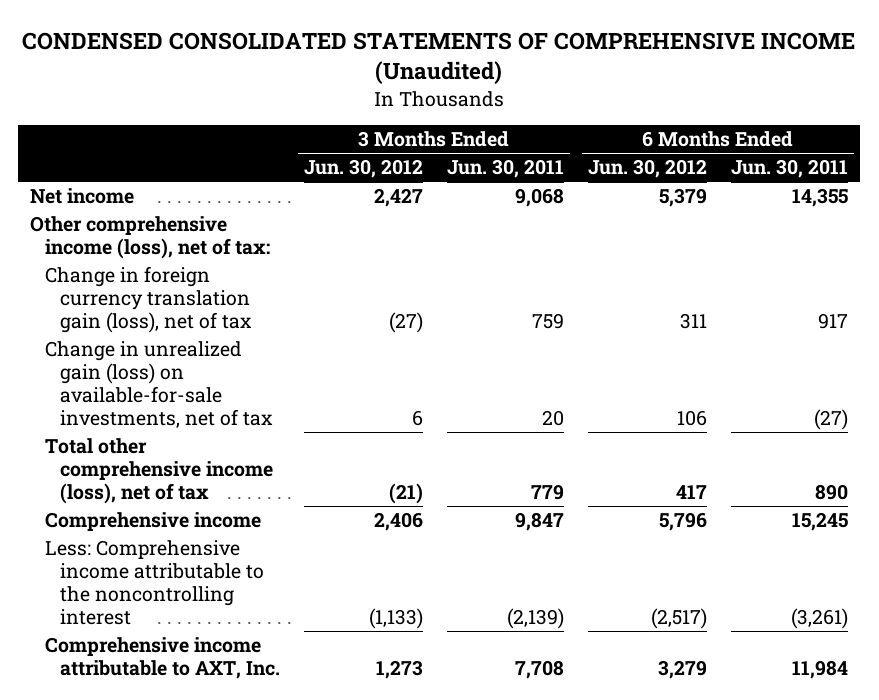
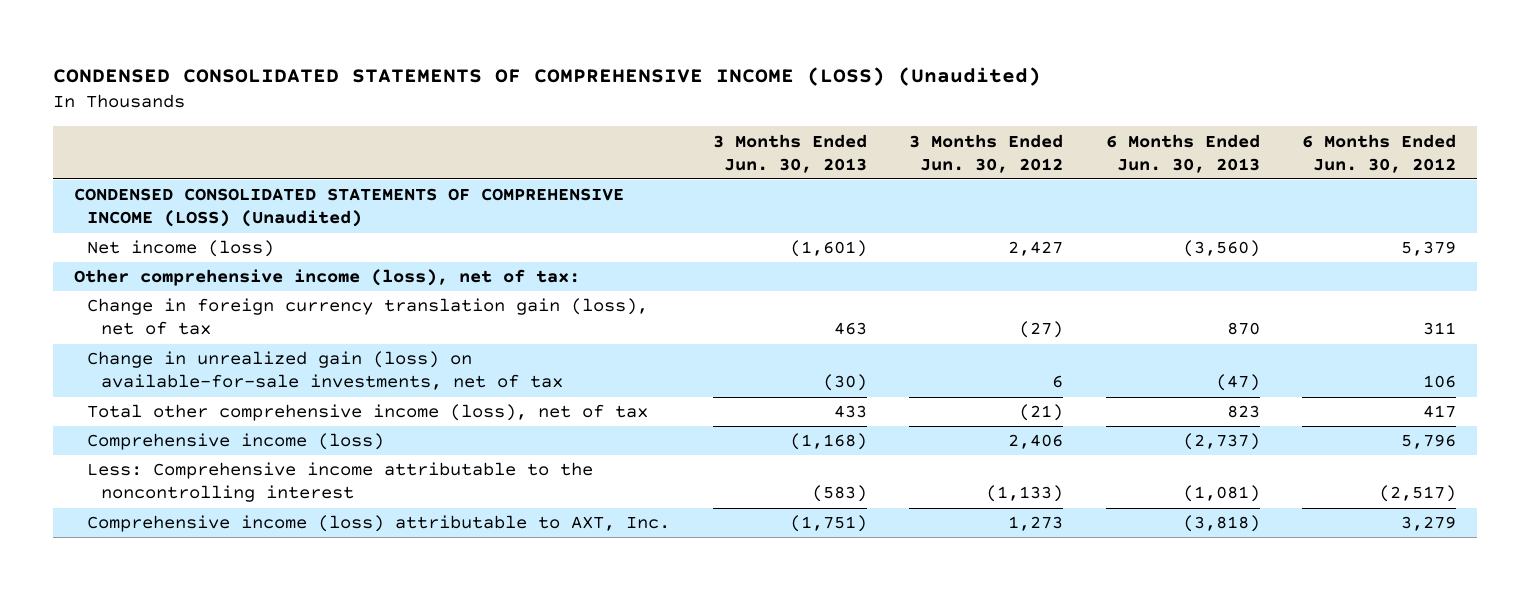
[22,31,856,85] CONDENSED CONSOLIDATED STATEMENTS OF COMPREHENSIVE INCOME (Unaudited) -> [52,67,1041,87] CONDENSED CONSOLIDATED STATEMENTS OF COMPREHENSIVE INCOME (LOSS) (Unaudited)
[447,159,565,179] Jun. 30, 2011 -> none
[731,159,849,179] Jun. 30, 2011 -> none
none -> [712,133,867,173] 3 Months Ended Jun. 30, 2013
none -> [1105,133,1260,173] 6 Months Ended Jun. 30, 2013
none -> [73,188,624,228] CONDENSED CONSOLIDATED STATEMENTS OF COMPREHENSIVE INCOME (LOSS) (Unaudited)
[30,188,135,205] Net income -> [87,240,275,258] Net income (loss)
[45,512,262,532] Comprehensive income -> [87,433,385,451] Comprehensive income (loss)
[45,637,281,679] Comprehensive income attributable to AXT, Inc. -> [87,515,671,533] Comprehensive income (loss) attributable to AXT, Inc.

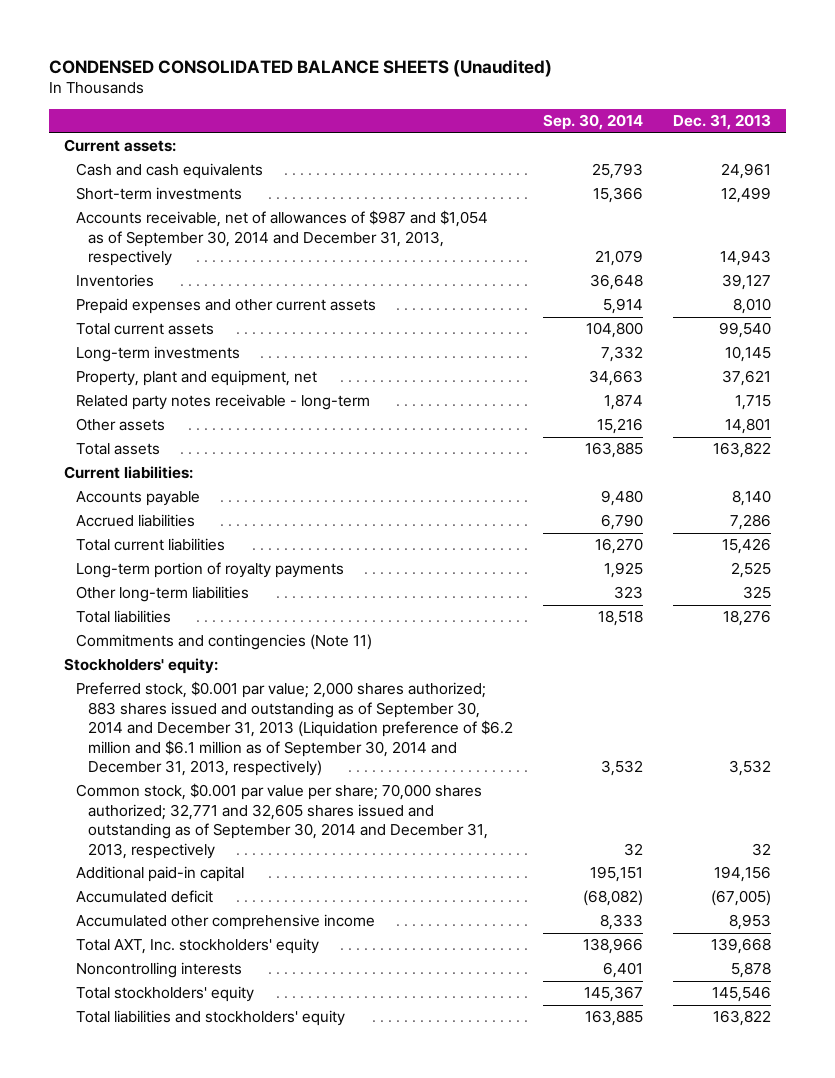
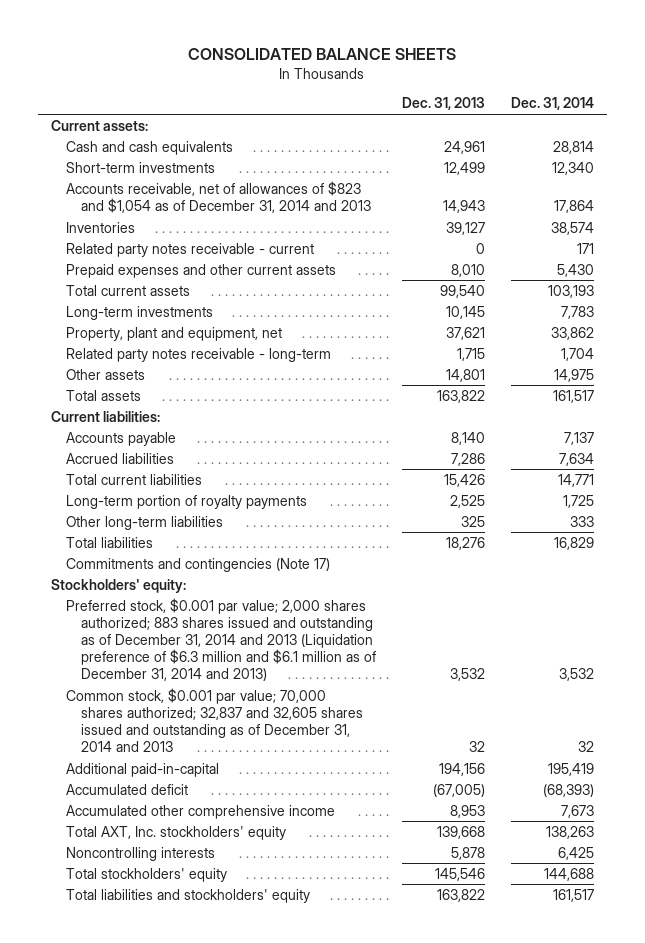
[48,58,552,77] CONDENSED CONSOLIDATED BALANCE SHEETS (Unaudited) -> [188,47,457,60] CONSOLIDATED BALANCE SHEETS
[542,114,643,131] Sep. 30, 2014 -> none
none -> [510,97,594,111] Dec. 31, 2014
[75,210,488,267] Accounts receivable, net of allowances of $987 and $1,054 as of September 30, 2014 and December 31, 2013, respectively -> [65,180,371,213] Accounts receivable, net of allowances of $823 and $1,054 as of December 31, 2014 and 2013
none -> [65,242,314,257] Related party notes receivable - current
[75,634,372,651] Commitments and contingencies (Note 11) -> [65,557,330,572] Commitments and contingencies (Note 17)
[75,681,513,777] Preferred stock, $0.001 par value; 2,000 shares authorized; 883 shares issued and outstanding as of September 30, 2014 and December 31, 2013 (Liquidation preference of $6.2 million and $6.1 million as of September 30, 2014 and December 31, 2013, respectively) -> [65,597,376,682] Preferred stock, $0.001 par value; 2,000 shares authorized; 883 shares issued and outstanding as of December 31, 2014 and 2013 (Liquidation preference of $6.3 million and $6.1 million as of December 31, 2014 and 2013)
[75,783,488,859] Common stock, $0.001 par value per share; 70,000 shares authorized; 32,771 and 32,605 shares issued and outstanding as of September 30, 2014 and December 31, 2013, respectively -> [65,687,363,752] Common stock, $0.001 par value; 70,000 shares authorized; 32,837 and 32,605 shares issued and outstanding as of December 31, 2014 and 2013
[75,866,244,883] Additional paid-in capital -> [65,762,219,777] Additional paid-in-capital

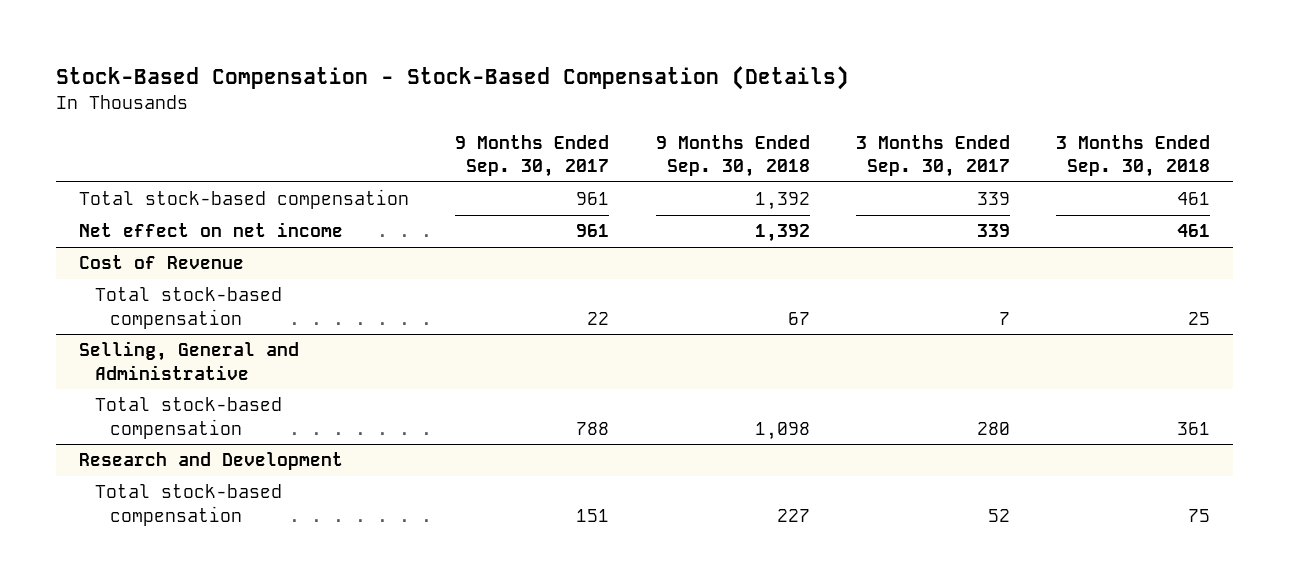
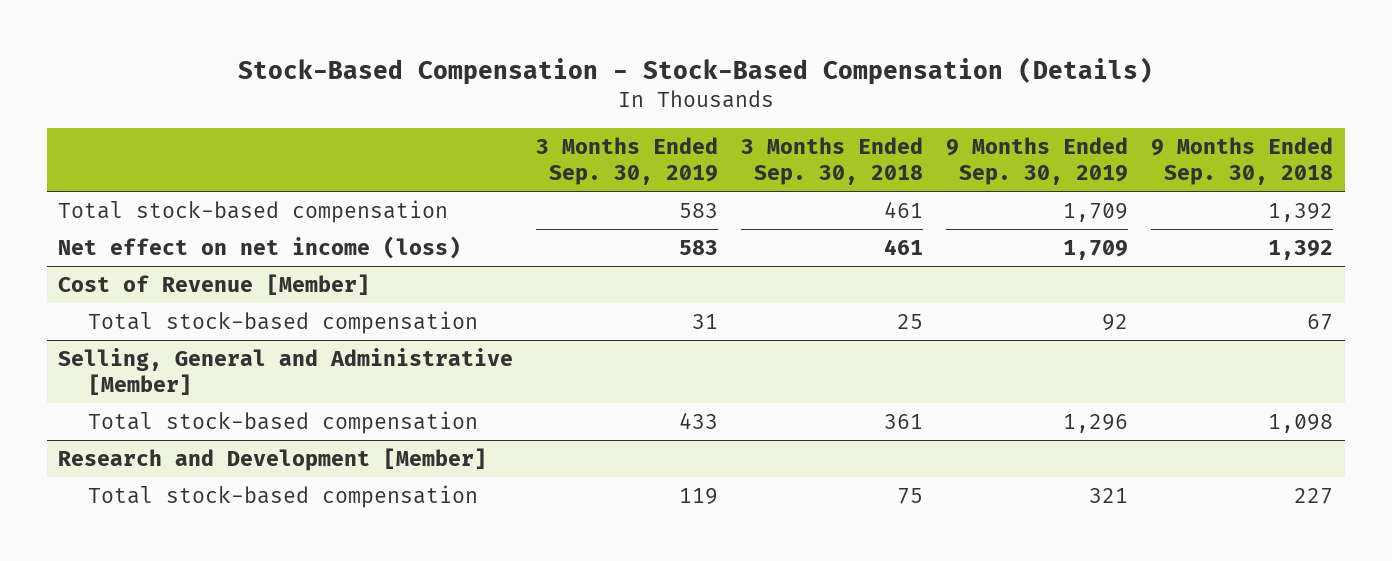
[455,134,610,178] 9 Months Ended Sep. 30, 2017 -> none
[855,134,1010,178] 3 Months Ended Sep. 30, 2017 -> none
none -> [536,136,719,185] 3 Months Ended Sep. 30, 2019
none -> [946,136,1129,185] 9 Months Ended Sep. 30, 2019
[79,222,344,238] Net effect on net income -> [58,235,462,259] Net effect on net income (loss)
[79,255,245,270] Cost of Revenue -> [58,273,371,295] Cost of Revenue [Member]
[79,341,300,380] Selling, General and Administrative -> [58,347,514,395] Selling, General and Administrative [Member]
[79,452,344,471] Research and Development -> [58,447,488,471] Research and Development [Member]

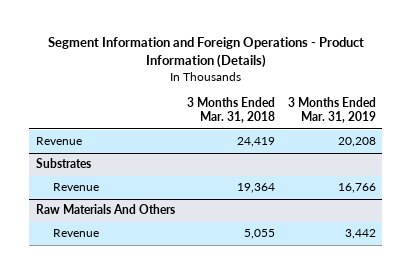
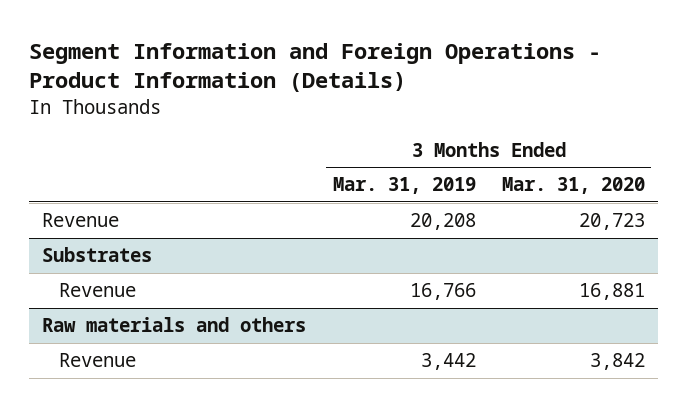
[187,97,276,124] 3 Months Ended Mar. 31, 2018 -> none
none -> [501,177,645,195] Mar. 31, 2020
[35,204,175,215] Raw Materials And Others -> [42,317,307,333] Raw materials and others

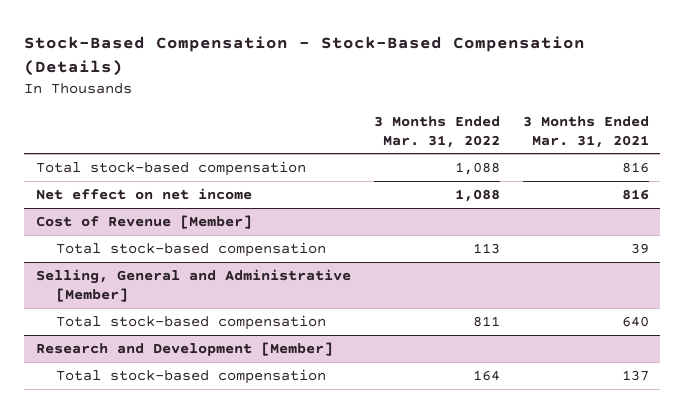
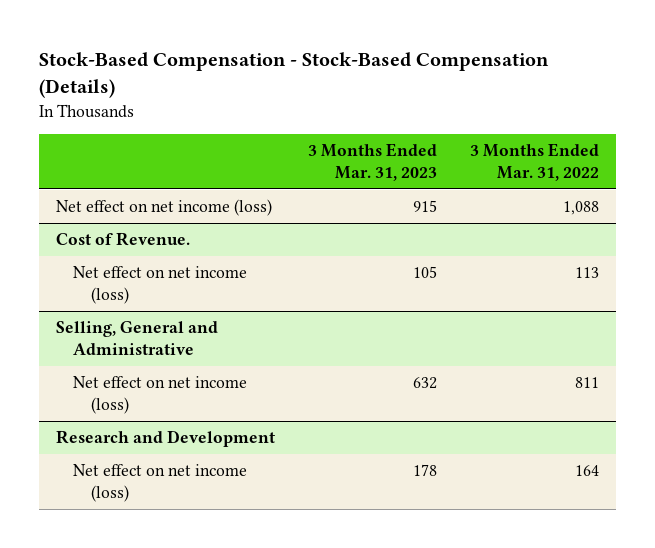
[522,115,649,148] 3 Months Ended Mar. 31, 2021 -> none
none -> [307,143,437,182] 3 Months Ended Mar. 31, 2023
[35,160,306,176] Total stock-based compensation -> none
[35,187,252,200] Net effect on net income -> [55,199,272,217] Net effect on net income (loss)
[35,214,252,229] Cost of Revenue [Member] -> [55,232,190,247] Cost of Revenue.
[55,241,326,257] Total stock-based compensation -> [73,266,248,304] Net effect on net income (loss)
[35,268,351,302] Selling, General and Administrative [Member] -> [55,321,218,355] Selling, General and Administrative
[55,314,326,330] Total stock-based compensation -> [73,376,248,414] Net effect on net income (loss)
[35,341,333,356] Research and Development [Member] -> [55,430,275,448] Research and Development
[55,368,326,384] Total stock-based compensation -> [73,464,248,502] Net effect on net income (loss)

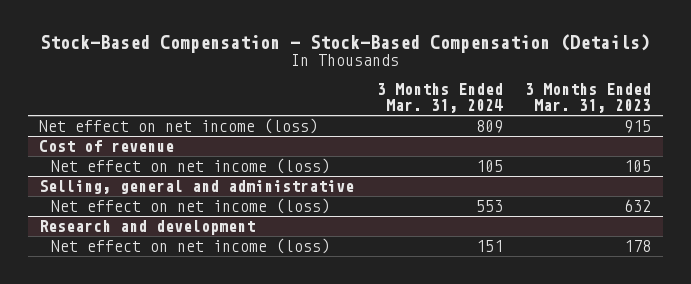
[469,143,599,182] 3 Months Ended Mar. 31, 2022 -> none
none -> [376,83,503,114] 3 Months Ended Mar. 31, 2024
[55,232,190,247] Cost of Revenue. -> [39,139,175,152] Cost of revenue
[55,321,218,355] Selling, General and Administrative -> [39,179,355,194] Selling, general and administrative
[55,430,275,448] Research and Development -> [39,219,256,235] Research and development

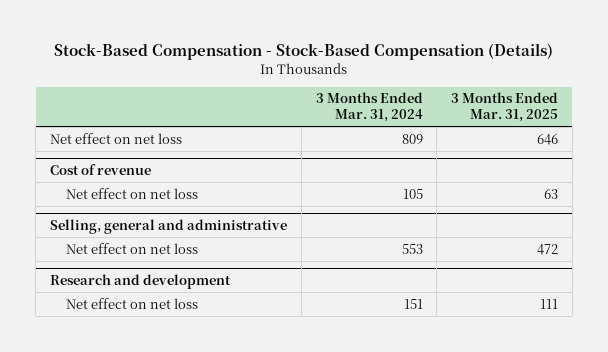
[525,83,652,114] 3 Months Ended Mar. 31, 2023 -> none
none -> [451,92,559,123] 3 Months Ended Mar. 31, 2025
[39,117,319,134] Net effect on net income (loss) -> [50,132,183,144] Net effect on net loss
[50,157,330,174] Net effect on net income (loss) -> [66,187,199,199] Net effect on net loss
[50,197,330,214] Net effect on net income (loss) -> [66,242,199,254] Net effect on net loss
[50,237,330,254] Net effect on net income (loss) -> [66,297,199,309] Net effect on net loss

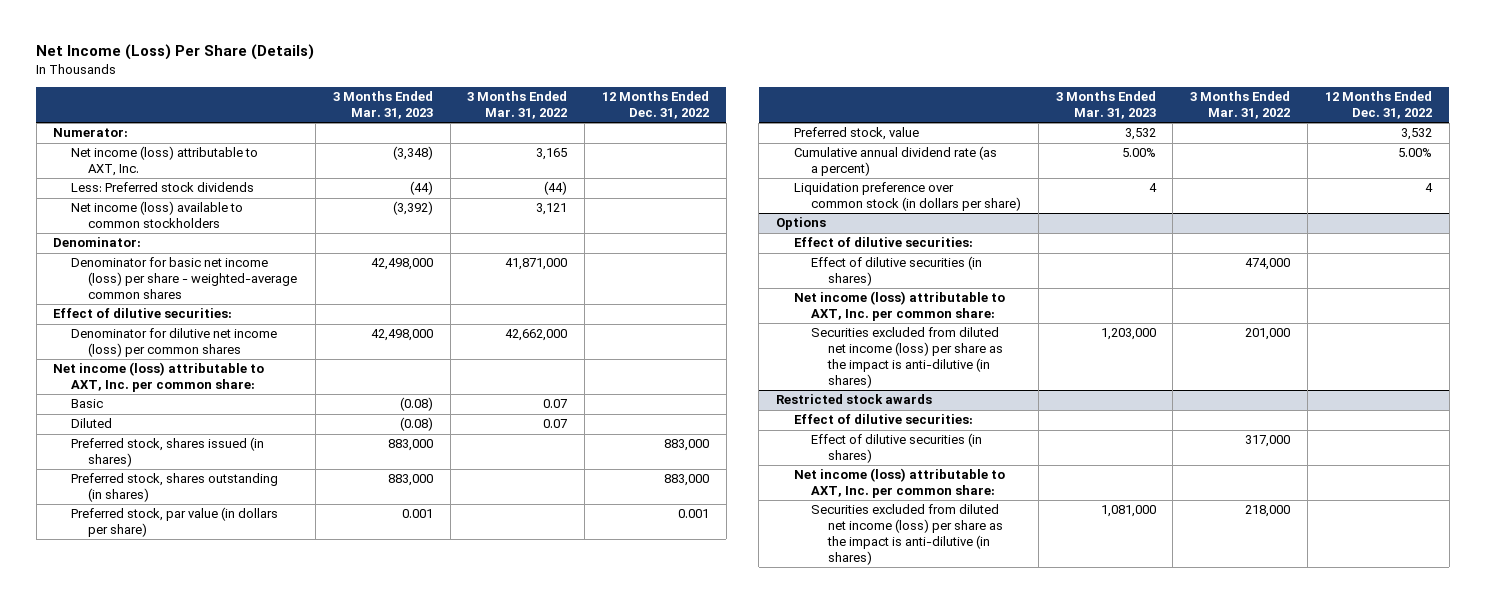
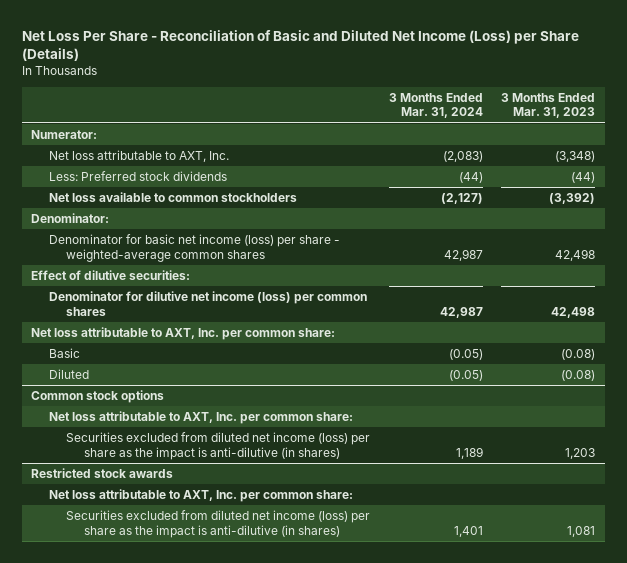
[36,44,315,61] Net Income (Loss) Per Share (Details) -> [22,29,580,62] Net Loss Per Share - Reconciliation of Basic and Diluted Net Income (Loss) per Share (Details)
[467,91,568,120] 3 Months Ended Mar. 31, 2022 -> none
[601,91,709,120] 12 Months Ended Dec. 31, 2022 -> none
none -> [388,92,483,119] 3 Months Ended Mar. 31, 2024
[70,146,258,177] Net income (loss) attributable to AXT, Inc. -> [48,149,229,162] Net loss attributable to AXT, Inc.
[70,201,243,229] Net income (loss) available to common stockholders -> [48,191,297,202] Net loss available to common stockholders
[370,258,433,271] 42,498,000 -> [555,248,596,261] 42,498
[370,329,433,342] 42,498,000 -> [551,306,596,318] 42,498
[53,362,265,393] Net income (loss) attributable to AXT, Inc. per common share: -> [31,326,336,340] Net loss attributable to AXT, Inc. per common share:
[70,437,264,468] Preferred stock, shares issued (in shares) -> none
[70,473,278,503] Preferred stock, shares outstanding (in shares) -> none
[70,507,278,538] Preferred stock, par value (in dollars per share) -> none
[793,127,919,141] Preferred stock, value -> none
[793,146,997,177] Cumulative annual dividend rate (as a percent) -> none
[793,182,1021,212] Liquidation preference over common stock (in dollars per share) -> none
[793,237,973,248] Effect of dilutive securities: -> none
[810,256,982,287] Effect of dilutive securities (in shares) -> none
[776,217,827,231] Options -> [31,389,165,403] Common stock options
[793,291,1005,322] Net income (loss) attributable to AXT, Inc. per common share: -> [48,410,353,424] Net loss attributable to AXT, Inc. per common share:
[1100,328,1156,341] 1,203,000 -> [565,447,596,459] 1,203
[793,414,973,425] Effect of dilutive securities: -> none
[810,433,982,464] Effect of dilutive securities (in shares) -> none
[793,468,1005,499] Net income (loss) attributable to AXT, Inc. per common share: -> [48,488,353,502] Net loss attributable to AXT, Inc. per common share:
[1100,505,1156,518] 1,081,000 -> [567,525,596,537] 1,081

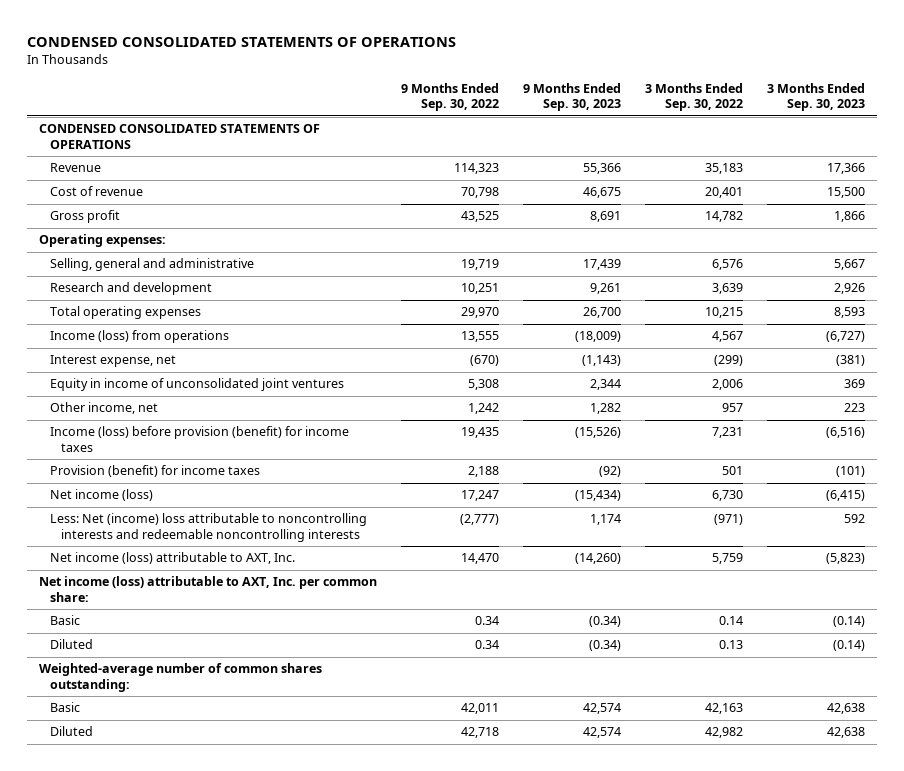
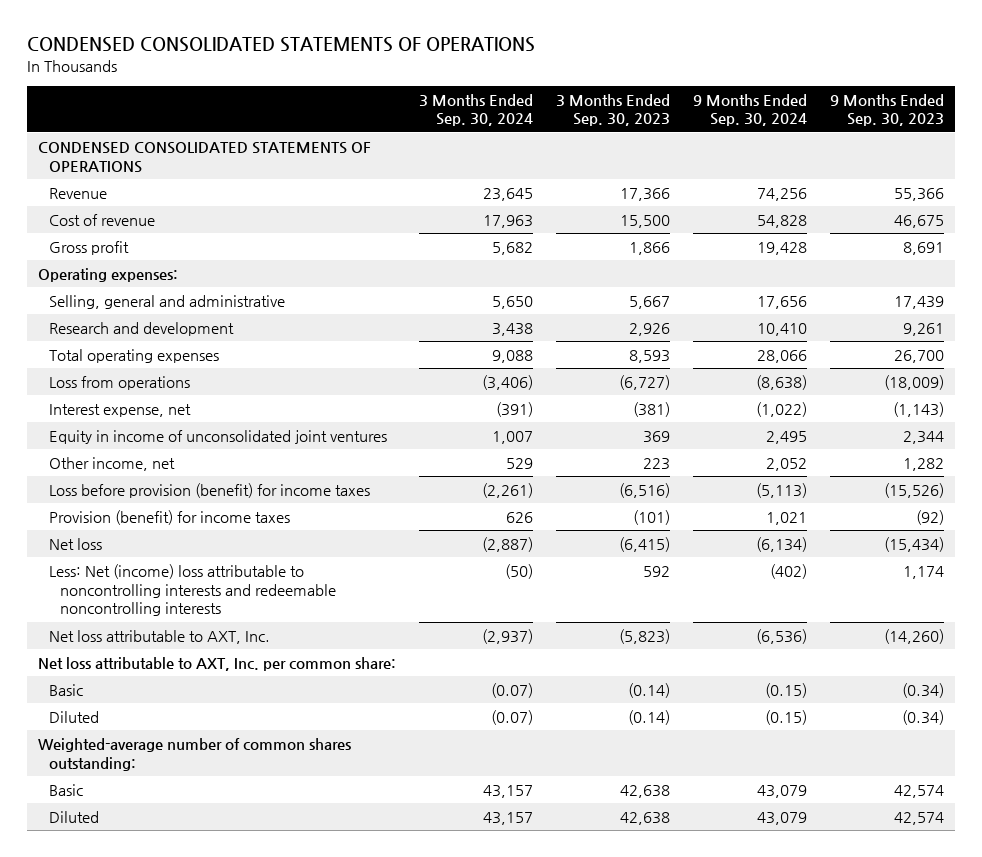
[401,82,500,112] 9 Months Ended Sep. 30, 2022 -> none
[645,82,744,112] 3 Months Ended Sep. 30, 2022 -> none
none -> [419,93,534,127] 3 Months Ended Sep. 30, 2024
none -> [692,93,807,127] 9 Months Ended Sep. 30, 2024
[50,330,230,344] Income (loss) from operations -> [49,376,191,391] Loss from operations
[50,426,350,453] Income (loss) before provision (benefit) for income taxes -> [49,483,371,499] Loss before provision (benefit) for income taxes
[50,489,154,502] Net income (loss) -> [49,538,103,551] Net loss
[50,552,296,565] Net income (loss) attributable to AXT, Inc. -> [49,630,271,645] Net loss attributable to AXT, Inc.
[39,576,378,603] Net income (loss) attributable to AXT, Inc. per common share: -> [38,657,397,672] Net loss attributable to AXT, Inc. per common share:

